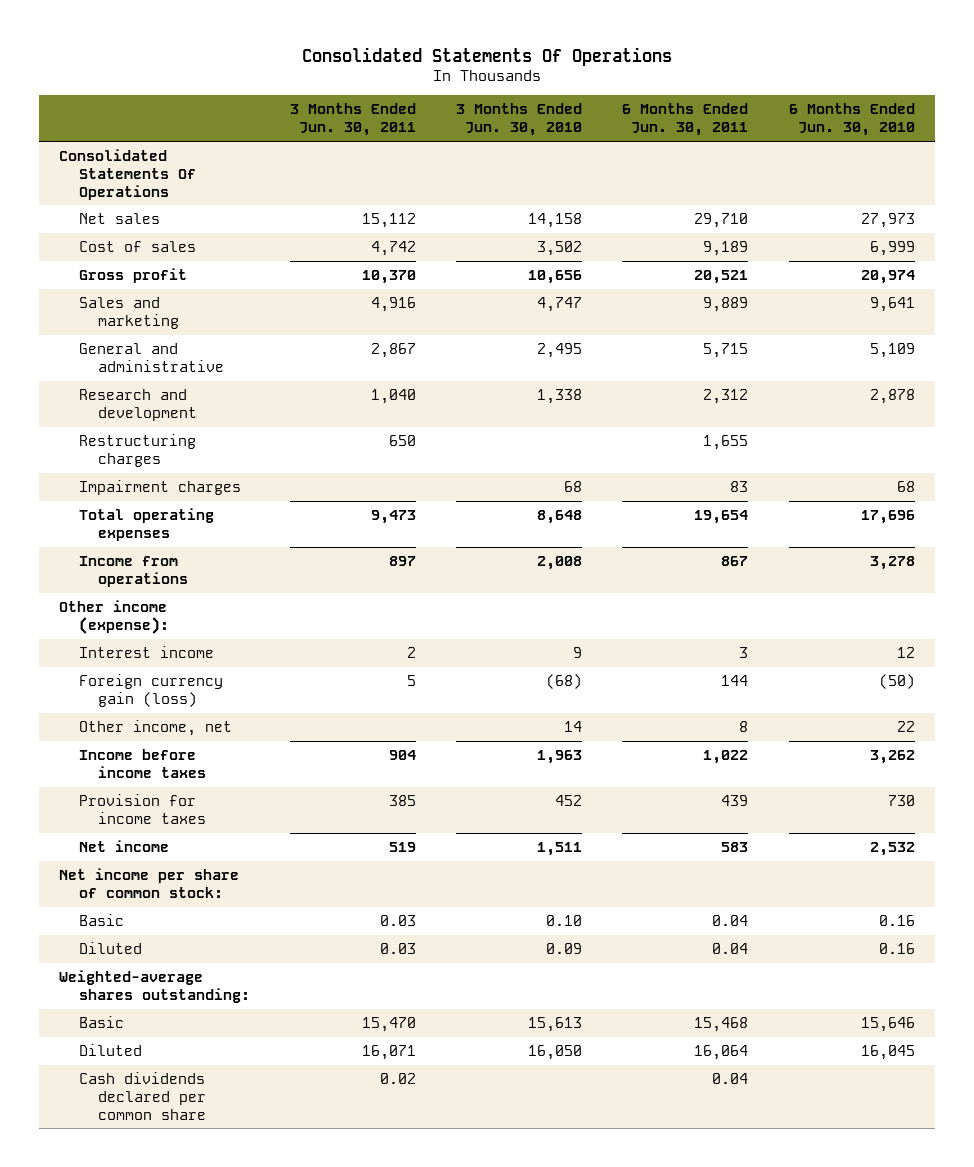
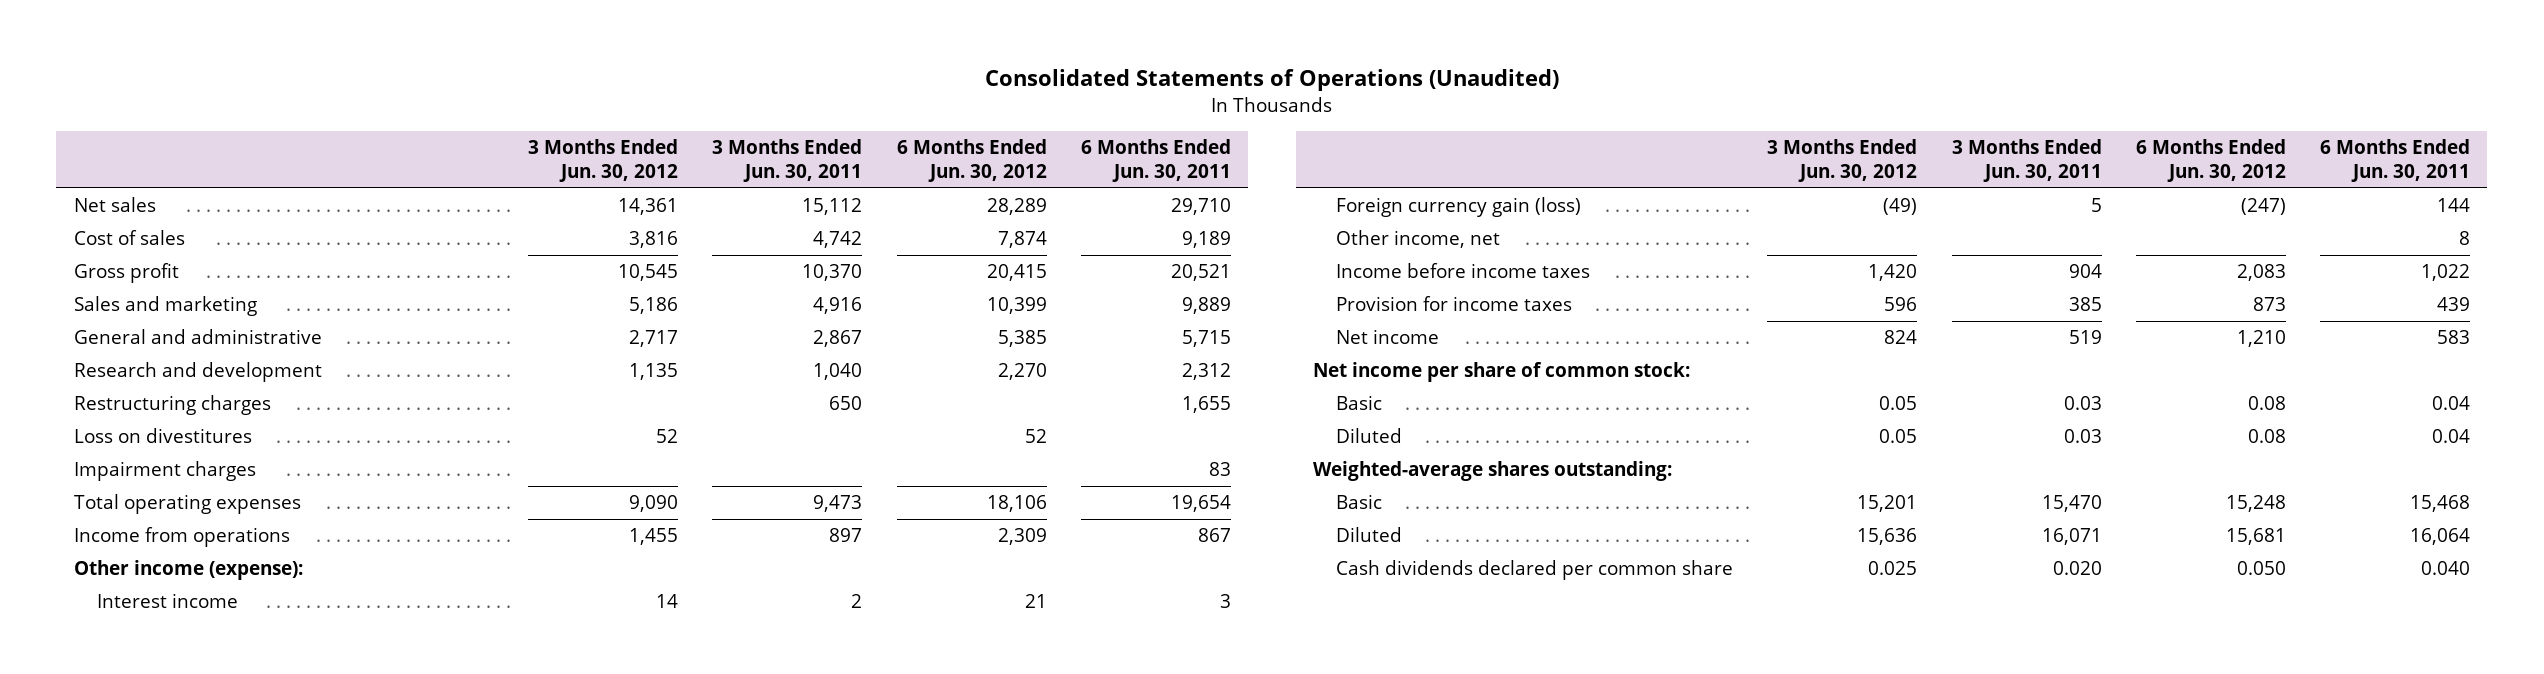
[302,46,673,66] Consolidated Statements Of Operations -> [984,69,1559,92] Consolidated Statements of Operations (Unaudited)
[456,103,583,137] 3 Months Ended Jun. 30, 2010 -> none
[788,103,915,137] 6 Months Ended Jun. 30, 2010 -> none
none -> [528,138,679,183] 3 Months Ended Jun. 30, 2012
none -> [896,138,1047,183] 6 Months Ended Jun. 30, 2012
[59,148,196,200] Consolidated Statements Of Operations -> none
none -> [73,428,252,444] Loss on divestitures
[379,1072,416,1084] 0.02 -> [2052,561,2102,576] 0.020
[712,1072,749,1084] 0.04 -> [2420,561,2470,576] 0.040

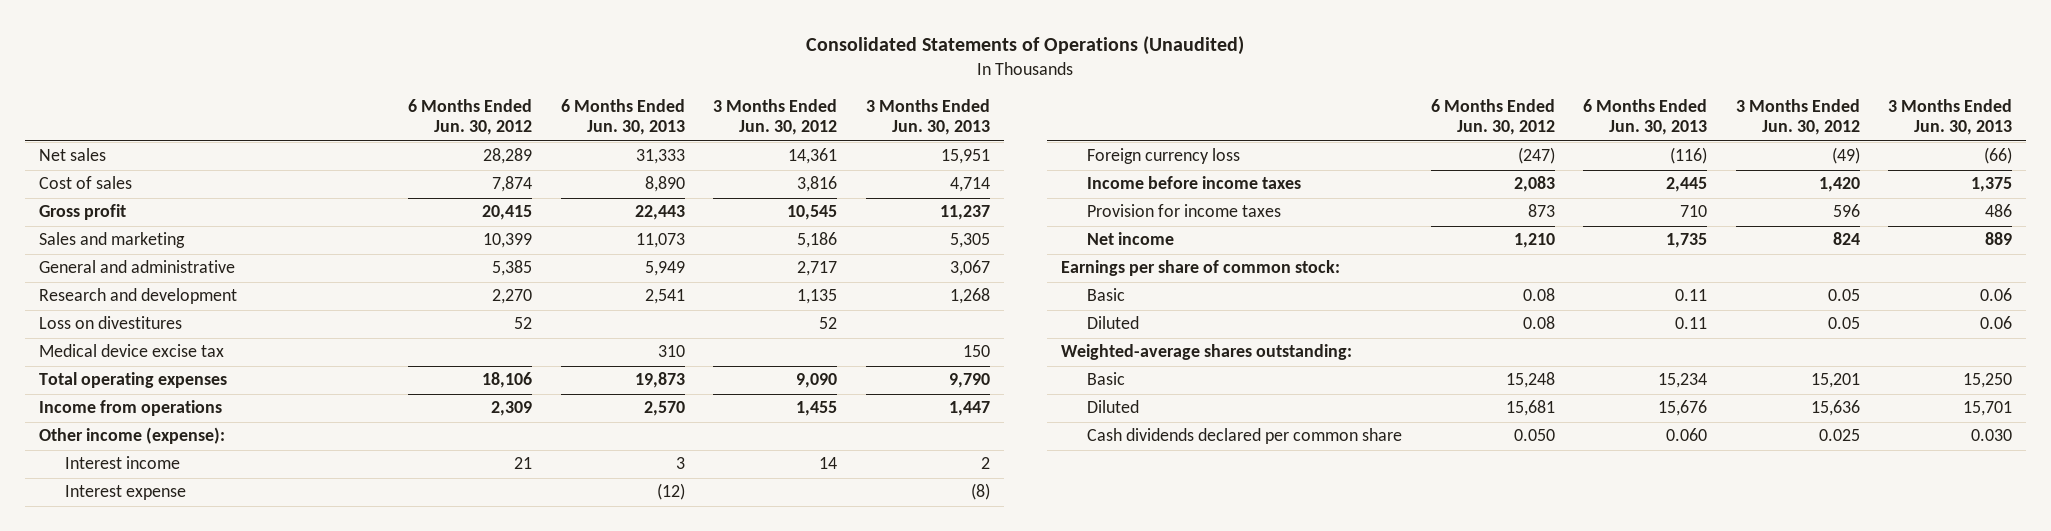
[712,138,863,183] 3 Months Ended Jun. 30, 2011 -> none
[1080,138,1231,183] 6 Months Ended Jun. 30, 2011 -> none
none -> [560,98,685,136] 6 Months Ended Jun. 30, 2013
none -> [865,98,990,136] 3 Months Ended Jun. 30, 2013
[73,395,271,416] Restructuring charges -> none
[73,461,256,482] Impairment charges -> none
none -> [38,344,224,358] Medical device excise tax
[1336,230,1501,249] Other income, net -> none
none -> [64,485,186,501] Interest expense
[1336,197,1582,218] Foreign currency gain (loss) -> [1087,148,1241,165] Foreign currency loss
[1312,362,1690,383] Net income per share of common stock: -> [1061,260,1341,277] Earnings per share of common stock:

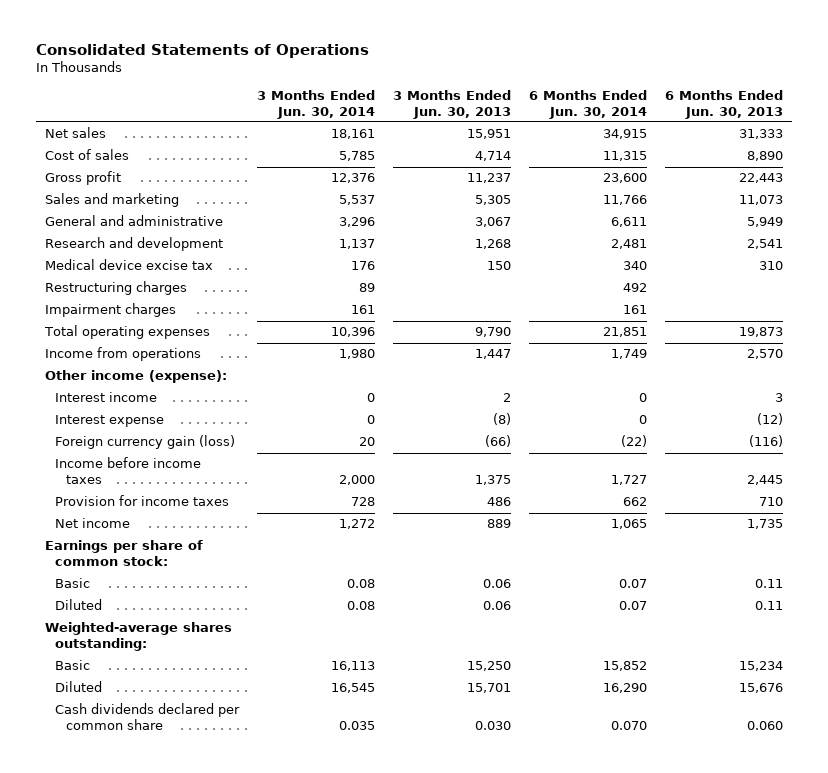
[806,36,1245,56] Consolidated Statements of Operations (Unaudited) -> [35,43,369,58] Consolidated Statements of Operations
[408,98,533,136] 6 Months Ended Jun. 30, 2012 -> none
[713,98,838,136] 3 Months Ended Jun. 30, 2012 -> none
none -> [257,89,376,119] 3 Months Ended Jun. 30, 2014
none -> [529,89,648,119] 6 Months Ended Jun. 30, 2014
[38,316,182,330] Loss on divestitures -> none
none -> [44,281,187,296] Restructuring charges
none -> [44,303,176,318] Impairment charges
[1087,148,1241,165] Foreign currency loss -> [55,435,236,450] Foreign currency gain (loss)

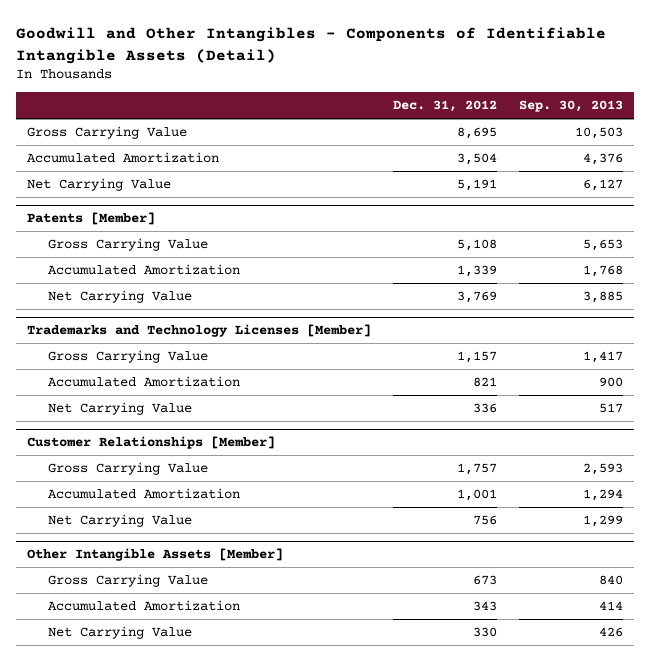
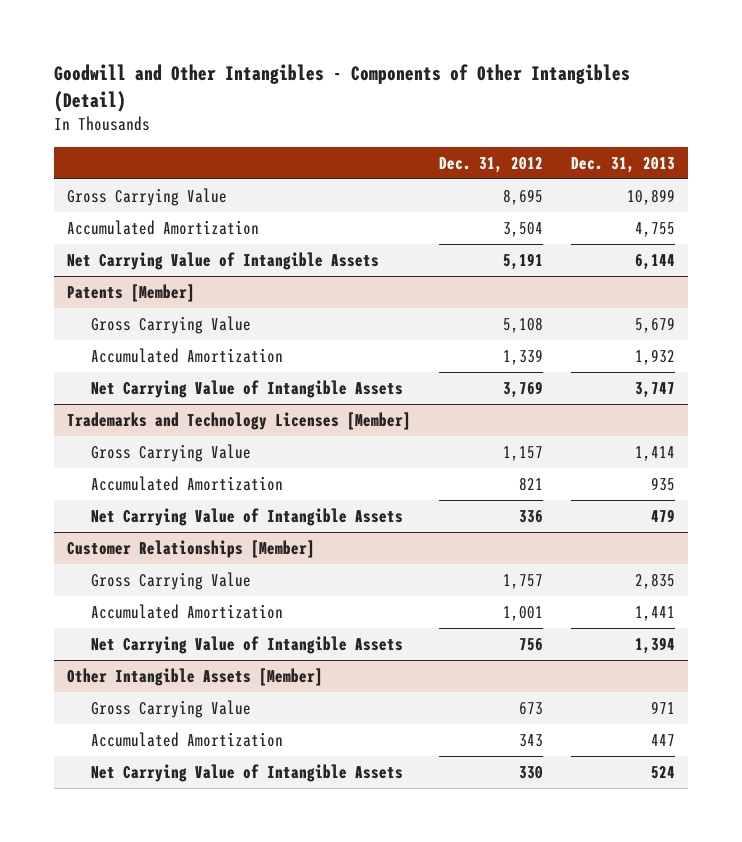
[16,26,607,64] Goodwill and Other Intangibles - Components of Identifiable Intangible Assets (Detail) -> [53,64,630,112] Goodwill and Other Intangibles - Components of Other Intangibles (Detail)
[518,100,623,113] Sep. 30, 2013 -> none
none -> [570,156,675,173] Dec. 31, 2013
[27,177,172,191] Net Carrying Value -> [67,251,380,270] Net Carrying Value of Intangible Assets
[48,289,193,303] Net Carrying Value -> [91,379,404,398] Net Carrying Value of Intangible Assets
[48,401,193,415] Net Carrying Value -> [91,507,404,526] Net Carrying Value of Intangible Assets
[48,513,193,527] Net Carrying Value -> [91,635,404,654] Net Carrying Value of Intangible Assets
[48,625,193,639] Net Carrying Value -> [91,763,404,782] Net Carrying Value of Intangible Assets

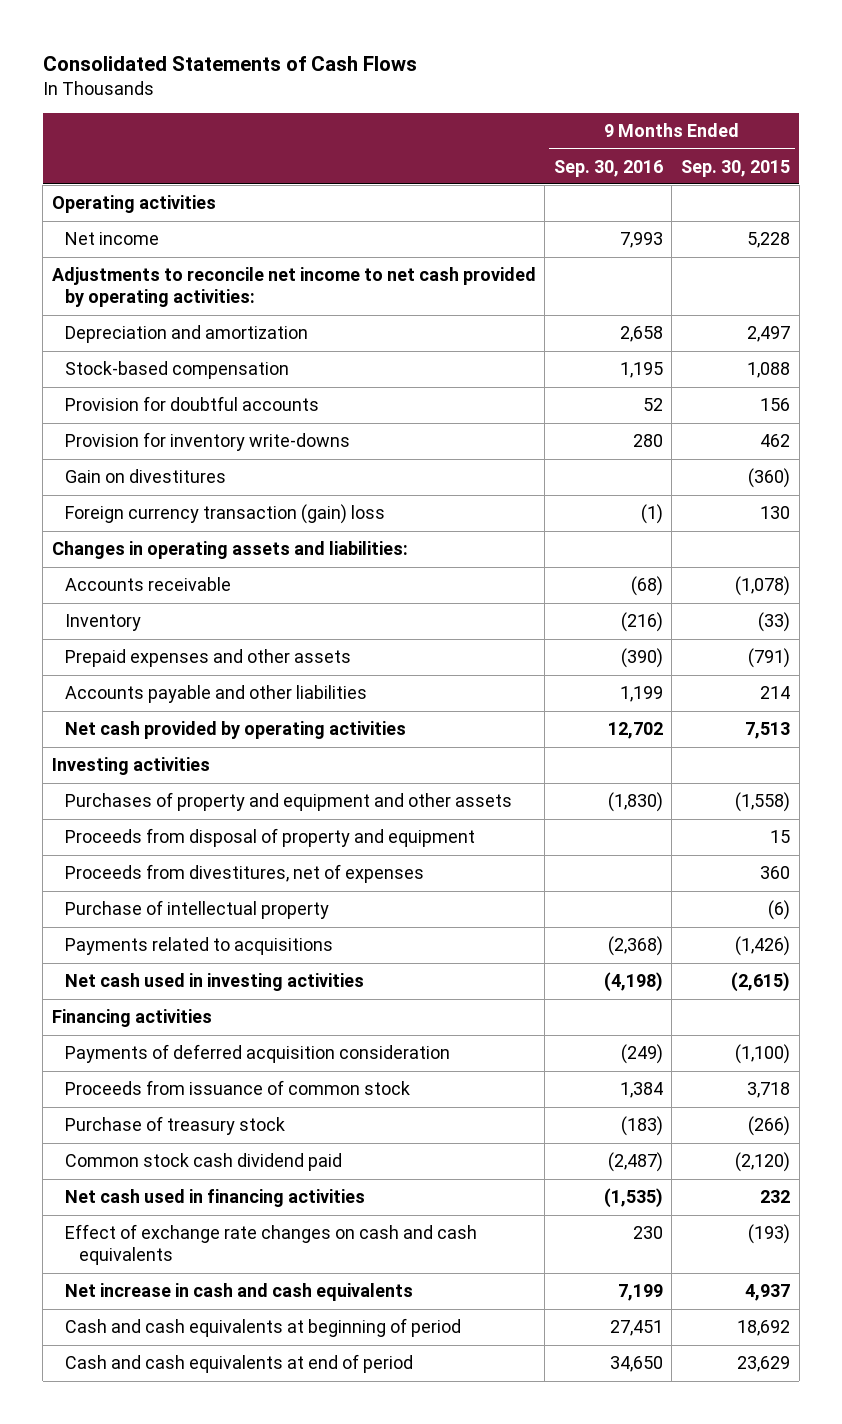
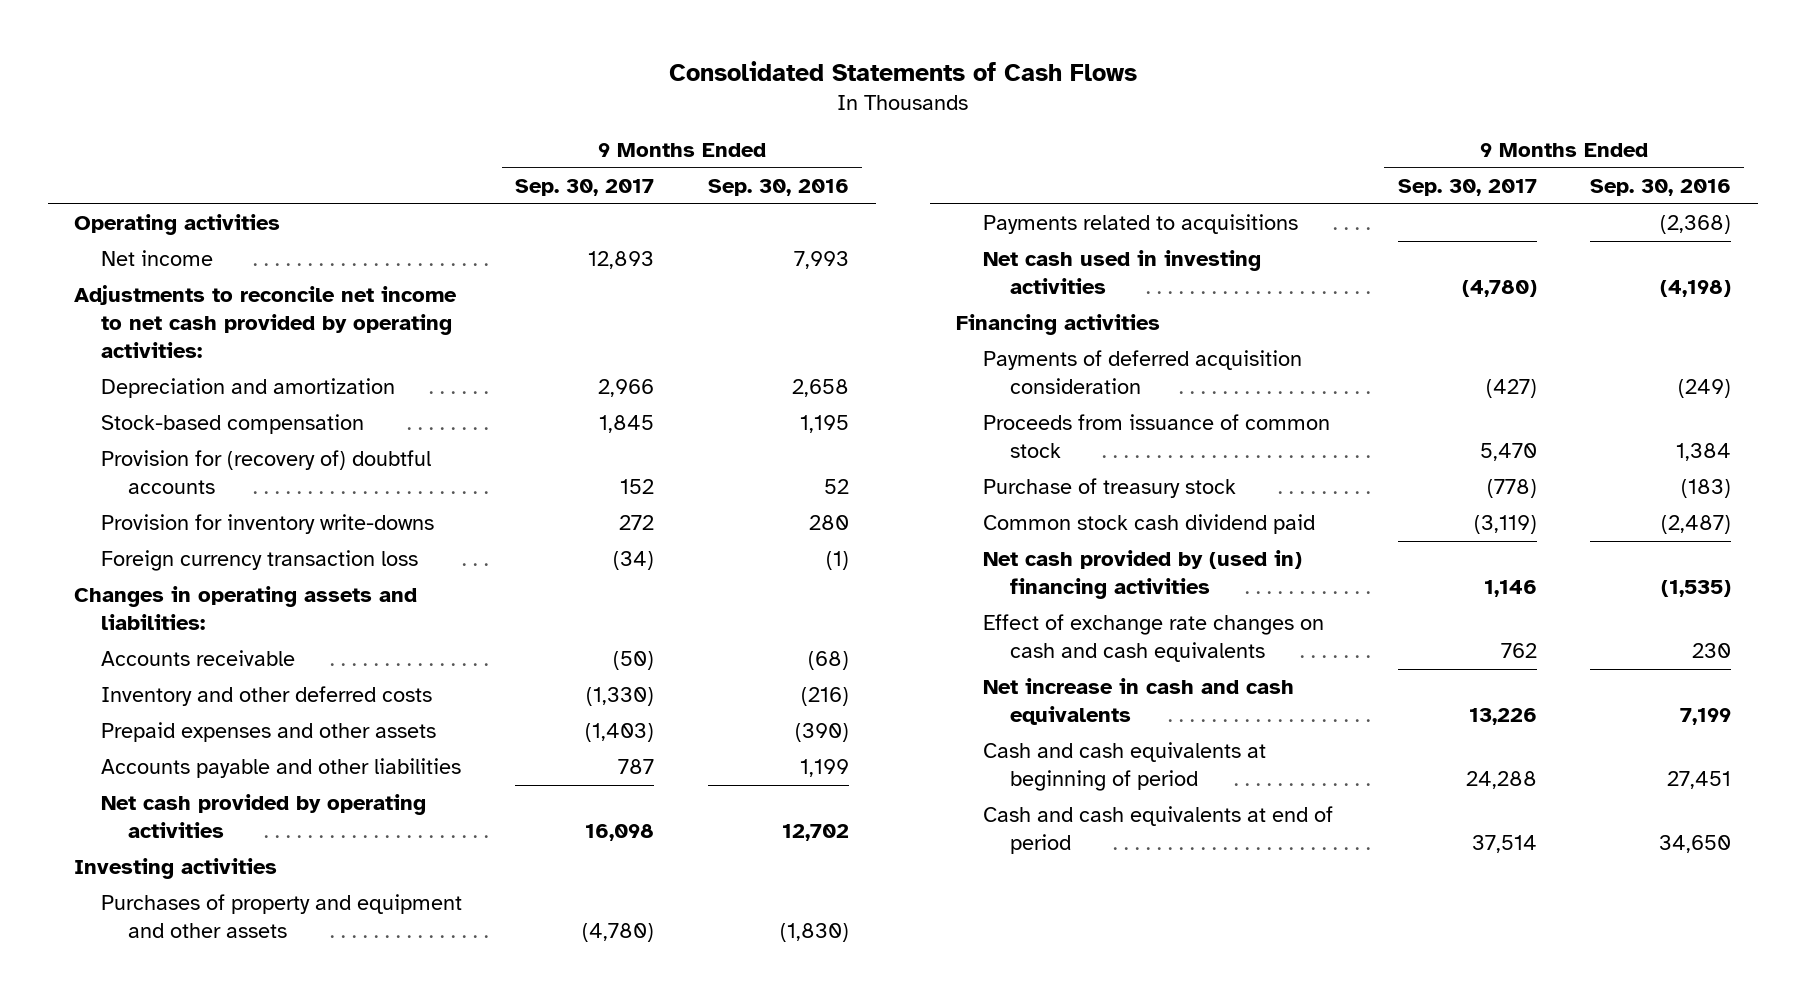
[680,159,790,177] Sep. 30, 2015 -> none
none -> [515,179,655,197] Sep. 30, 2017
[65,396,320,412] Provision for doubtful accounts -> [101,450,432,495] Provision for (recovery of) doubtful accounts
[65,469,227,484] Gain on divestitures -> none
[65,504,386,525] Foreign currency transaction (gain) loss -> [101,550,419,572] Foreign currency transaction loss
[65,614,142,632] Inventory -> [101,686,433,707] Inventory and other deferred costs
[65,828,476,848] Proceeds from disposal of property and equipment -> none
[65,864,425,884] Proceeds from divestitures, net of expenses -> none
[65,900,330,920] Purchase of intellectual property -> none
[65,1189,366,1208] Net cash used in financing activities -> [983,550,1303,600] Net cash provided by (used in) financing activities

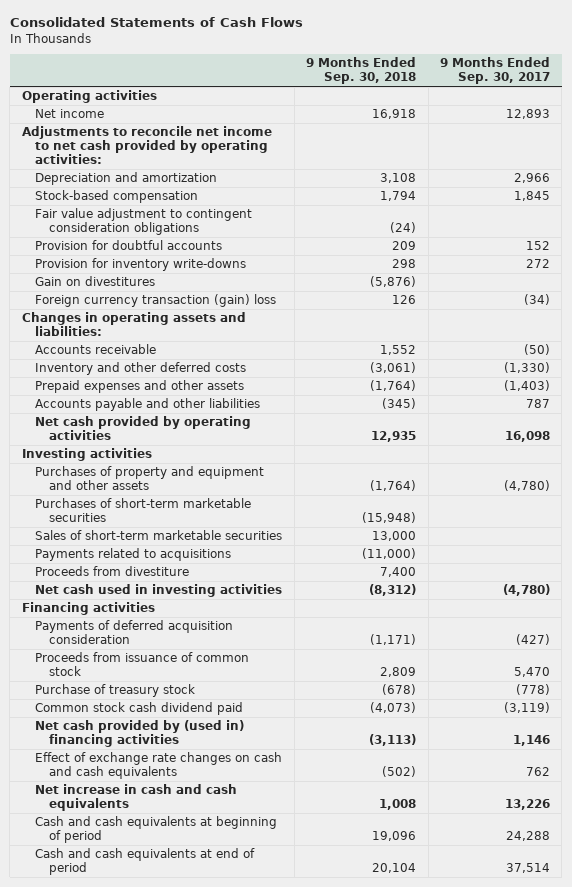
[707,179,849,197] Sep. 30, 2016 -> none
none -> [306,57,417,84] 9 Months Ended Sep. 30, 2018
none -> [35,208,253,235] Fair value adjustment to contingent consideration obligations
[101,450,432,495] Provision for (recovery of) doubtful accounts -> [35,240,223,251] Provision for doubtful accounts
none -> [35,276,156,287] Gain on divestitures
[101,550,419,572] Foreign currency transaction loss -> [35,294,277,308] Foreign currency transaction (gain) loss
none -> [35,498,252,522] Purchases of short-term marketable securities
none -> [35,530,283,541] Sales of short-term marketable securities
none -> [35,566,190,577] Proceeds from divestiture

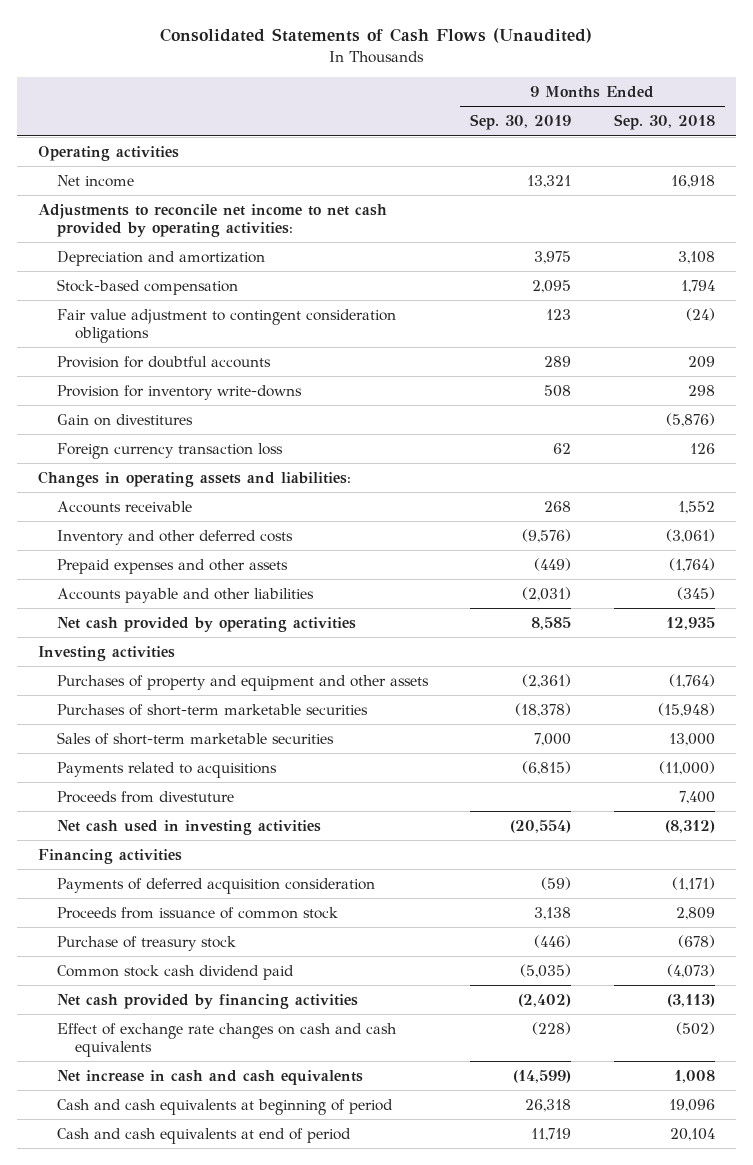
[9,17,303,28] Consolidated Statements of Cash Flows -> [160,28,593,44] Consolidated Statements of Cash Flows (Unaudited)
[439,57,550,84] 9 Months Ended Sep. 30, 2017 -> none
none -> [470,114,572,131] Sep. 30, 2019
[35,294,277,308] Foreign currency transaction (gain) loss -> [56,442,283,459] Foreign currency transaction loss
[35,566,190,577] Proceeds from divestiture -> [56,790,234,803] Proceeds from divestuture
[35,720,245,747] Net cash provided by (used in) financing activities -> [56,993,358,1009] Net cash provided by financing activities

